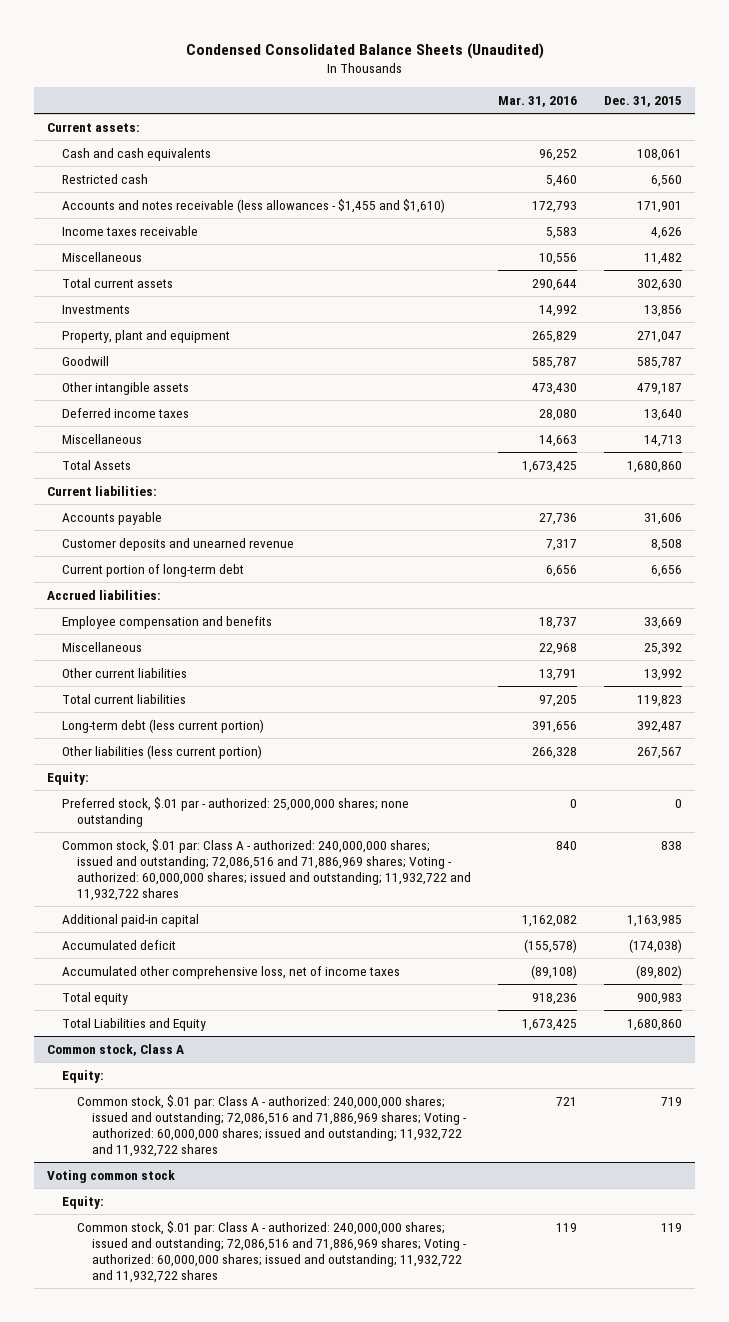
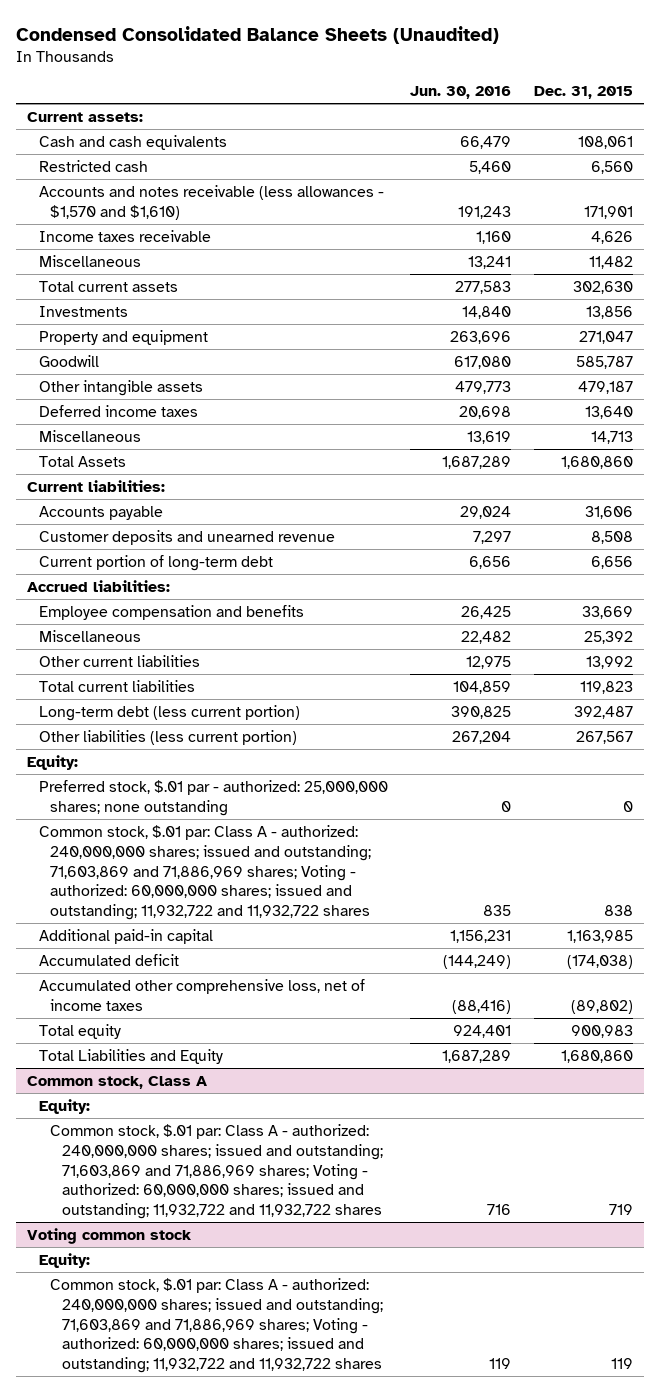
[498,96,578,108] Mar. 31, 2016 -> none
none -> [410,86,512,100] Jun. 30, 2016
[62,199,446,214] Accounts and notes receivable (less allowances - $1,455 and $1,610) -> [38,184,384,220] Accounts and notes receivable (less allowances - $1,570 and $1,610)
[62,330,231,344] Property, plant and equipment -> [38,329,208,345] Property and equipment
[62,839,472,901] Common stock, $.01 par: Class A - authorized: 240,000,000 shares; issued and outstanding; 72,086,516 and 71,886,969 shares; Voting - authorized: 60,000,000 shares; issued and outstanding; 11,932,722 and 11,932,722 shares -> [38,824,372,921] Common stock, $.01 par: Class A - authorized: 240,000,000 shares; issued and outstanding; 71,603,869 and 71,886,969 shares; Voting - authorized: 60,000,000 shares; issued and outstanding; 11,932,722 and 11,932,722 shares
[77,1095,468,1157] Common stock, $.01 par: Class A - authorized: 240,000,000 shares; issued and outstanding; 72,086,516 and 71,886,969 shares; Voting - authorized: 60,000,000 shares; issued and outstanding; 11,932,722 and 11,932,722 shares -> [50,1123,383,1220] Common stock, $.01 par: Class A - authorized: 240,000,000 shares; issued and outstanding; 71,603,869 and 71,886,969 shares; Voting - authorized: 60,000,000 shares; issued and outstanding; 11,932,722 and 11,932,722 shares
[77,1221,468,1283] Common stock, $.01 par: Class A - authorized: 240,000,000 shares; issued and outstanding; 72,086,516 and 71,886,969 shares; Voting - authorized: 60,000,000 shares; issued and outstanding; 11,932,722 and 11,932,722 shares -> [50,1277,383,1374] Common stock, $.01 par: Class A - authorized: 240,000,000 shares; issued and outstanding; 71,603,869 and 71,886,969 shares; Voting - authorized: 60,000,000 shares; issued and outstanding; 11,932,722 and 11,932,722 shares

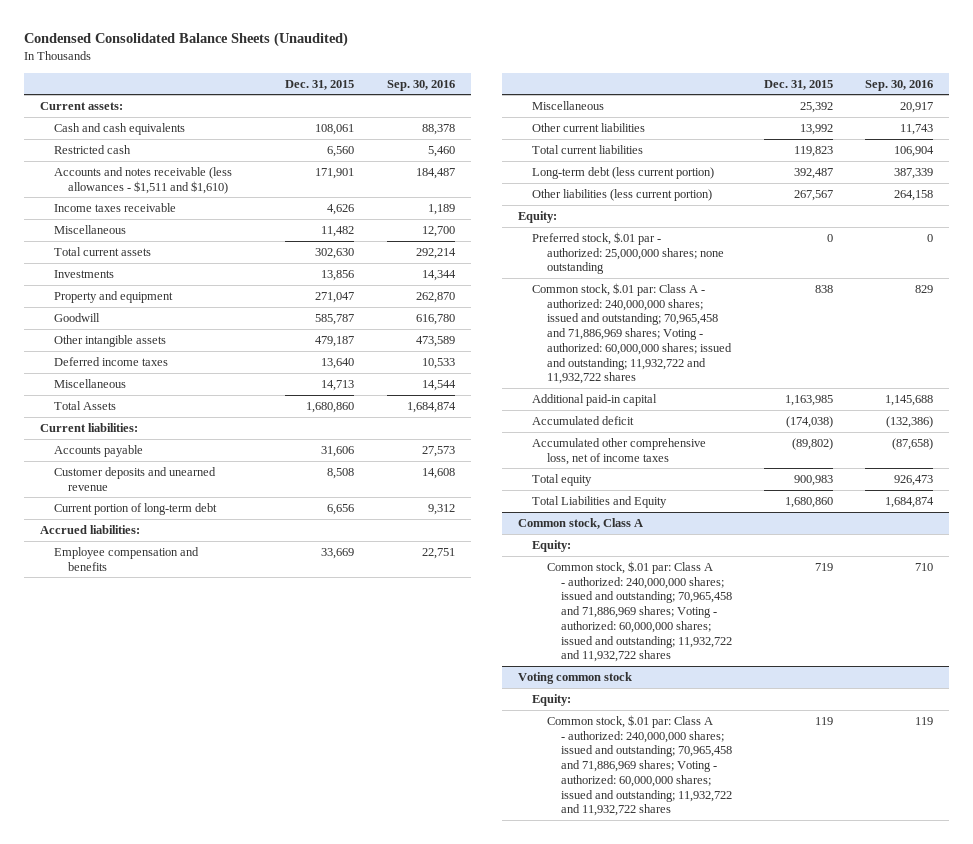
[410,86,512,100] Jun. 30, 2016 -> none
none -> [386,79,455,91] Sep. 30, 2016
[38,184,384,220] Accounts and notes receivable (less allowances - $1,570 and $1,610) -> [53,166,232,194] Accounts and notes receivable (less allowances - $1,511 and $1,610)
[38,824,372,921] Common stock, $.01 par: Class A - authorized: 240,000,000 shares; issued and outstanding; 71,603,869 and 71,886,969 shares; Voting - authorized: 60,000,000 shares; issued and outstanding; 11,932,722 and 11,932,722 shares -> [532,282,732,385] Common stock, $.01 par: Class A - authorized: 240,000,000 shares; issued and outstanding; 70,965,458 and 71,886,969 shares; Voting - authorized: 60,000,000 shares; issued and outstanding; 11,932,722 and 11,932,722 shares
[50,1123,383,1220] Common stock, $.01 par: Class A - authorized: 240,000,000 shares; issued and outstanding; 71,603,869 and 71,886,969 shares; Voting - authorized: 60,000,000 shares; issued and outstanding; 11,932,722 and 11,932,722 shares -> [546,560,732,663] Common stock, $.01 par: Class A - authorized: 240,000,000 shares; issued and outstanding; 70,965,458 and 71,886,969 shares; Voting - authorized: 60,000,000 shares; issued and outstanding; 11,932,722 and 11,932,722 shares
[50,1277,383,1374] Common stock, $.01 par: Class A - authorized: 240,000,000 shares; issued and outstanding; 71,603,869 and 71,886,969 shares; Voting - authorized: 60,000,000 shares; issued and outstanding; 11,932,722 and 11,932,722 shares -> [546,714,732,817] Common stock, $.01 par: Class A - authorized: 240,000,000 shares; issued and outstanding; 70,965,458 and 71,886,969 shares; Voting - authorized: 60,000,000 shares; issued and outstanding; 11,932,722 and 11,932,722 shares

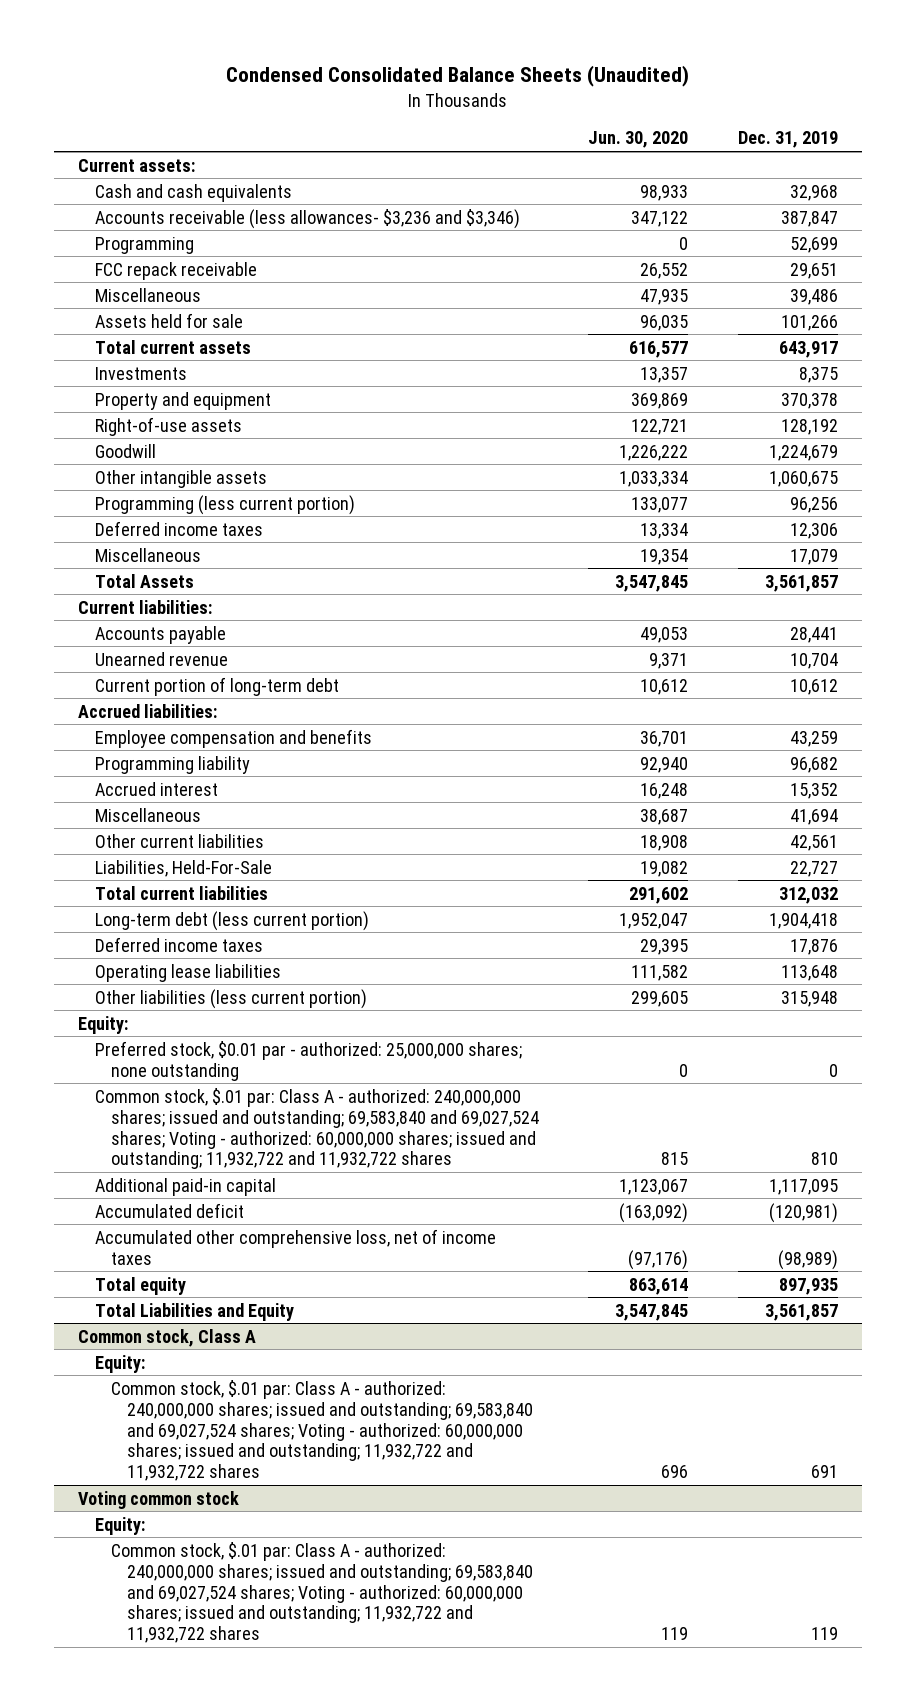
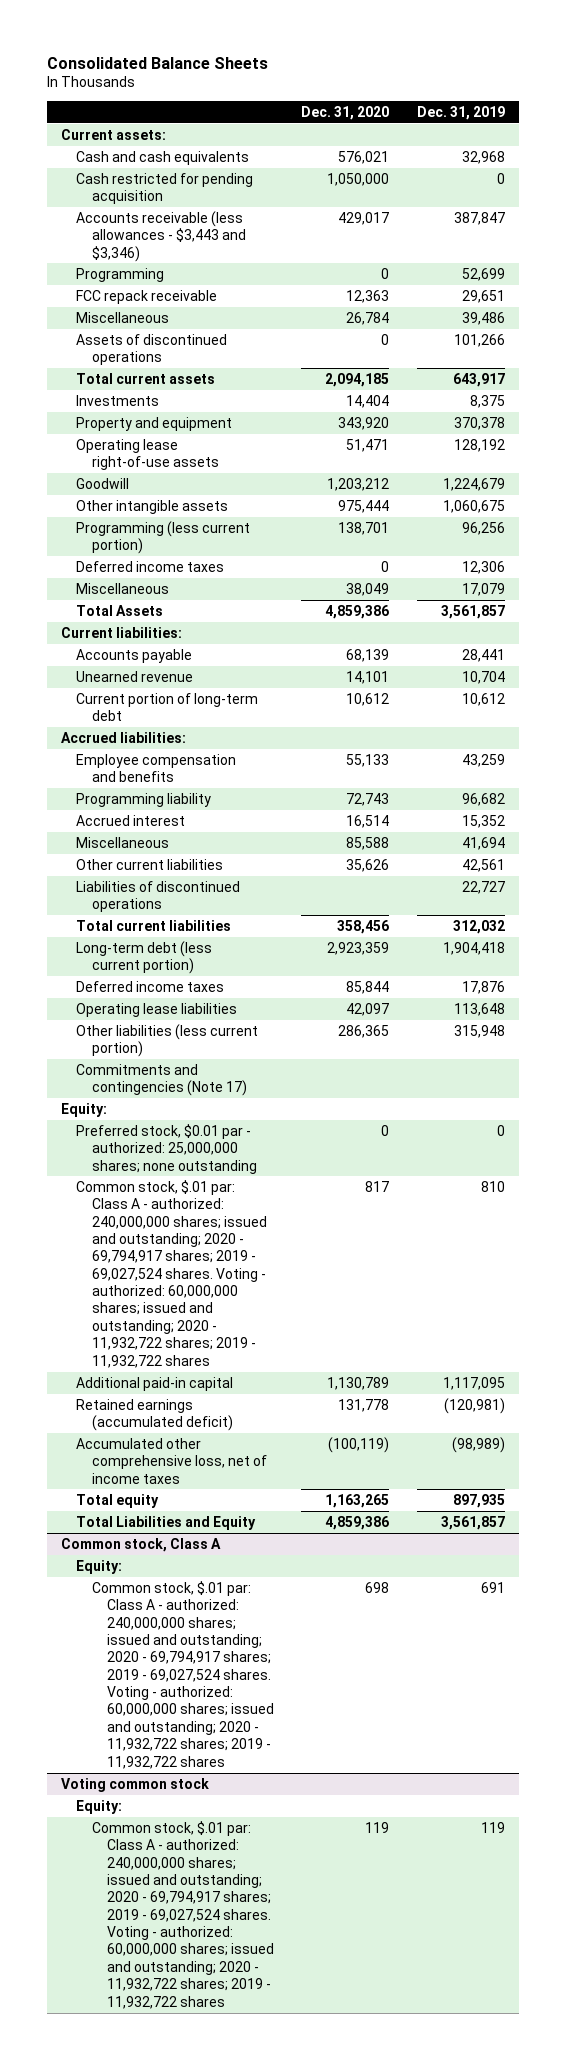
[226,65,690,88] Condensed Consolidated Balance Sheets (Unaudited) -> [47,56,269,69] Consolidated Balance Sheets
[588,131,689,149] Jun. 30, 2020 -> none
none -> [301,105,390,120] Dec. 31, 2020
none -> [76,172,254,205] Cash restricted for pending acquisition
[94,208,520,229] Accounts receivable (less allowances- $3,236 and $3,346) -> [76,210,246,262] Accounts receivable (less allowances - $3,443 and $3,346)
[94,312,243,328] Assets held for sale -> [76,333,228,366] Assets of discontinued operations
[94,416,242,436] Right-of-use assets -> [76,438,219,471] Operating lease right-of-use assets
[94,859,272,877] Liabilities, Held-For-Sale -> [76,880,241,913] Liabilities of discontinued operations
none -> [76,1063,247,1097] Commitments and contingencies (Note 17)
[94,1087,539,1170] Common stock, $.01 par: Class A - authorized: 240,000,000 shares; issued and outstanding; 69,583,840 and 69,027,524 shares; Voting - authorized: 60,000,000 shares; issued and outstanding; 11,932,722 and 11,932,722 shares -> [76,1179,267,1368] Common stock, $.01 par: Class A - authorized: 240,000,000 shares; issued and outstanding; 2020 - 69,794,917 shares; 2019 - 69,027,524 shares. Voting - authorized: 60,000,000 shares; issued and outstanding; 2020 - 11,932,722 shares; 2019 - 11,932,722 shares
[94,1202,244,1218] Accumulated deficit -> [76,1398,233,1432] Retained earnings (accumulated deficit)
[110,1379,534,1482] Common stock, $.01 par: Class A - authorized: 240,000,000 shares; issued and outstanding; 69,583,840 and 69,027,524 shares; Voting - authorized: 60,000,000 shares; issued and outstanding; 11,932,722 and 11,932,722 shares -> [91,1580,275,1769] Common stock, $.01 par: Class A - authorized: 240,000,000 shares; issued and outstanding; 2020 - 69,794,917 shares; 2019 - 69,027,524 shares. Voting - authorized: 60,000,000 shares; issued and outstanding; 2020 - 11,932,722 shares; 2019 - 11,932,722 shares
[110,1541,534,1644] Common stock, $.01 par: Class A - authorized: 240,000,000 shares; issued and outstanding; 69,583,840 and 69,027,524 shares; Voting - authorized: 60,000,000 shares; issued and outstanding; 11,932,722 and 11,932,722 shares -> [91,1820,275,2009] Common stock, $.01 par: Class A - authorized: 240,000,000 shares; issued and outstanding; 2020 - 69,794,917 shares; 2019 - 69,027,524 shares. Voting - authorized: 60,000,000 shares; issued and outstanding; 2020 - 11,932,722 shares; 2019 - 11,932,722 shares

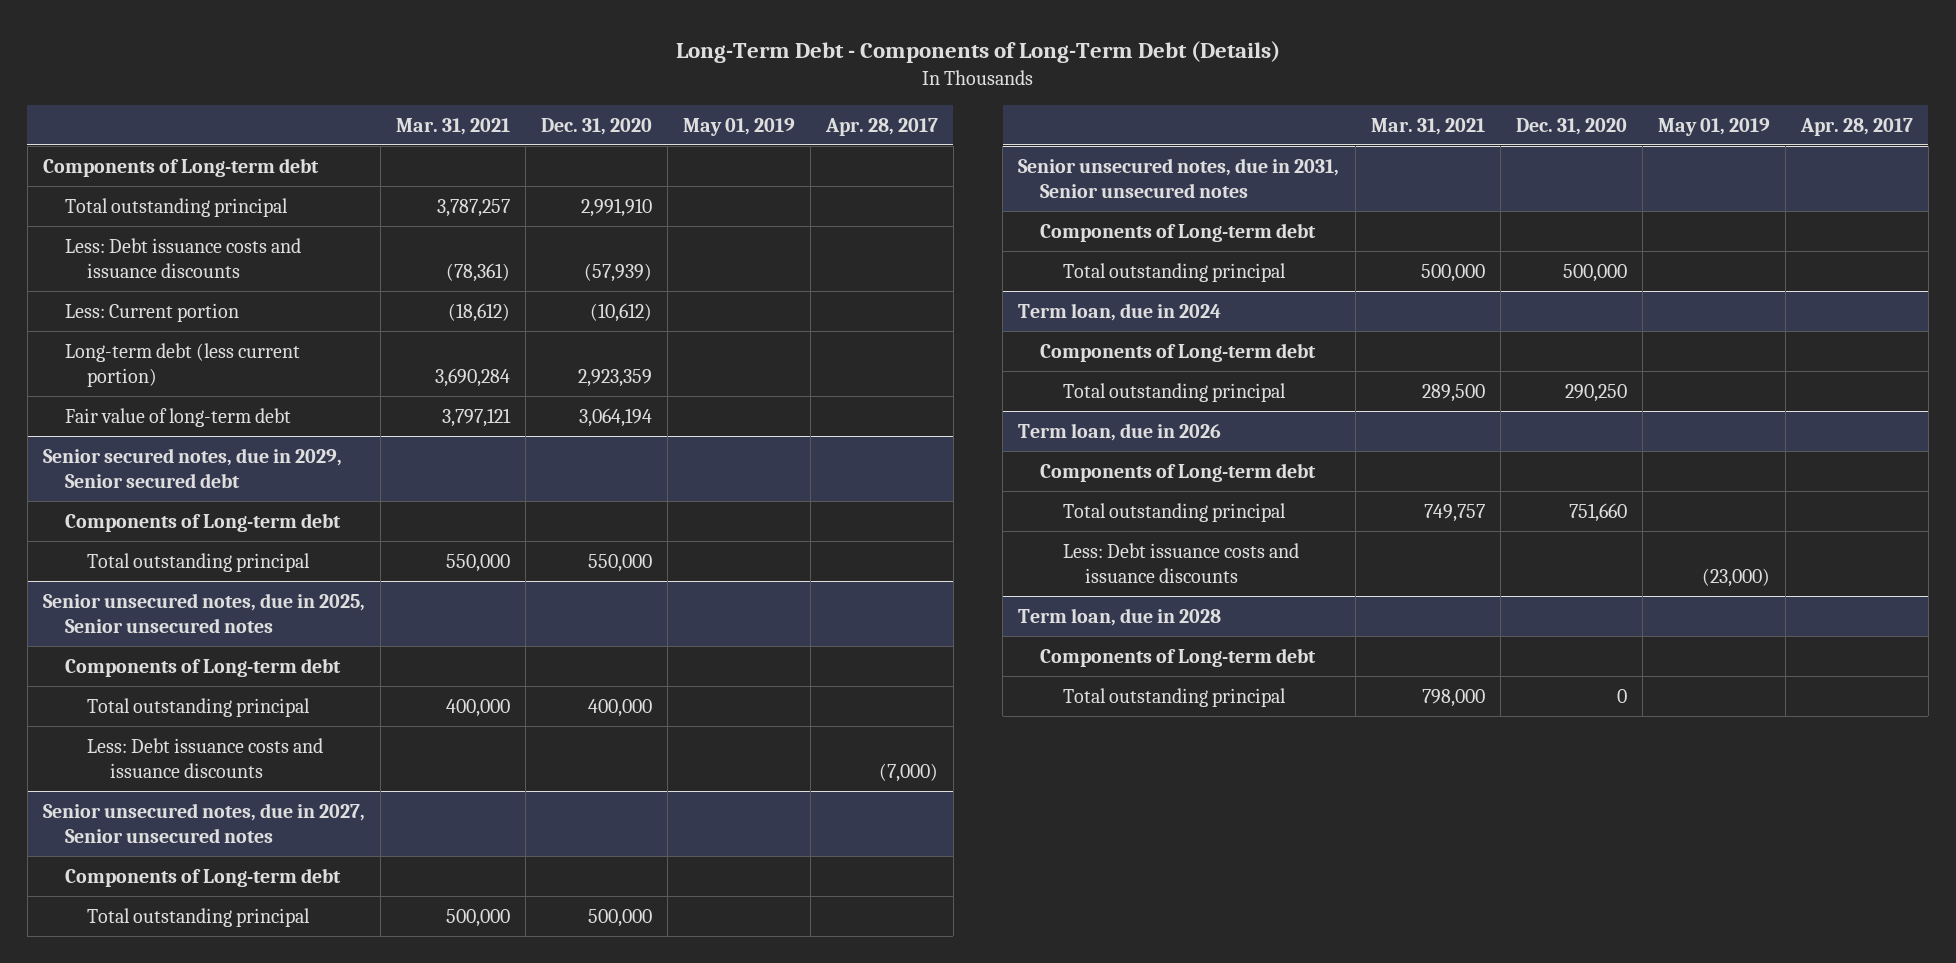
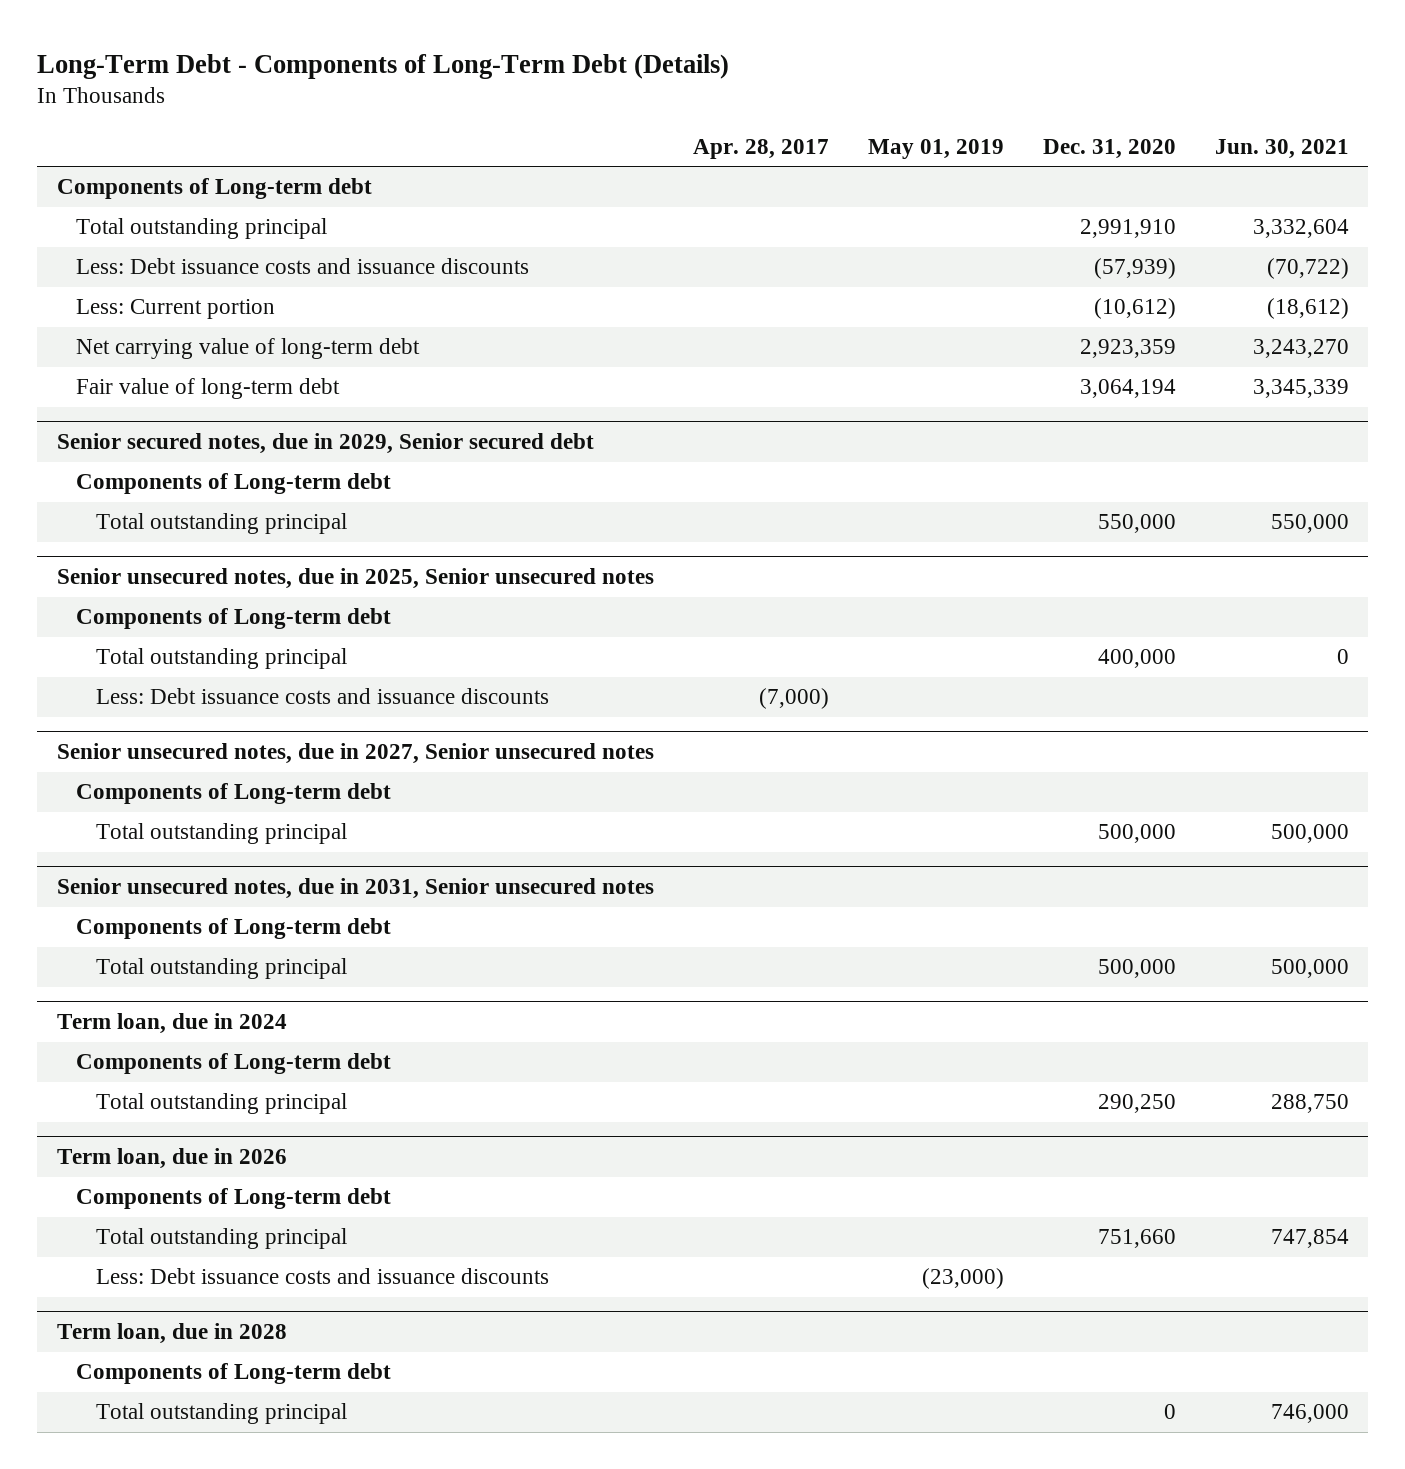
[395,117,510,135] Mar. 31, 2021 -> none
none -> [1214,138,1349,159] Jun. 30, 2021
[65,342,301,387] Long-term debt (less current portion) -> [76,338,421,360] Net carrying value of long-term debt

